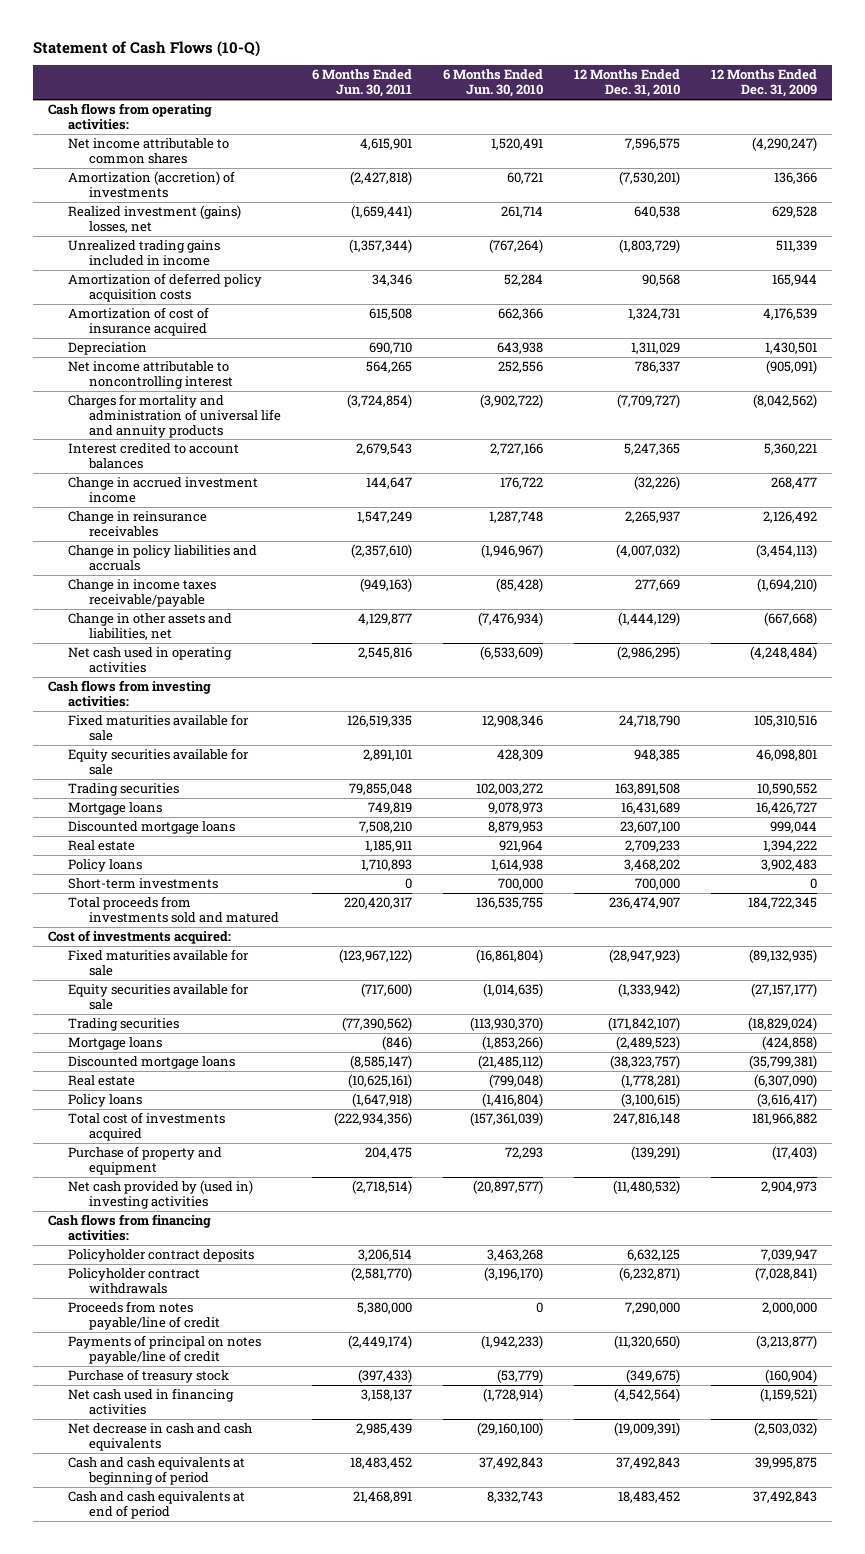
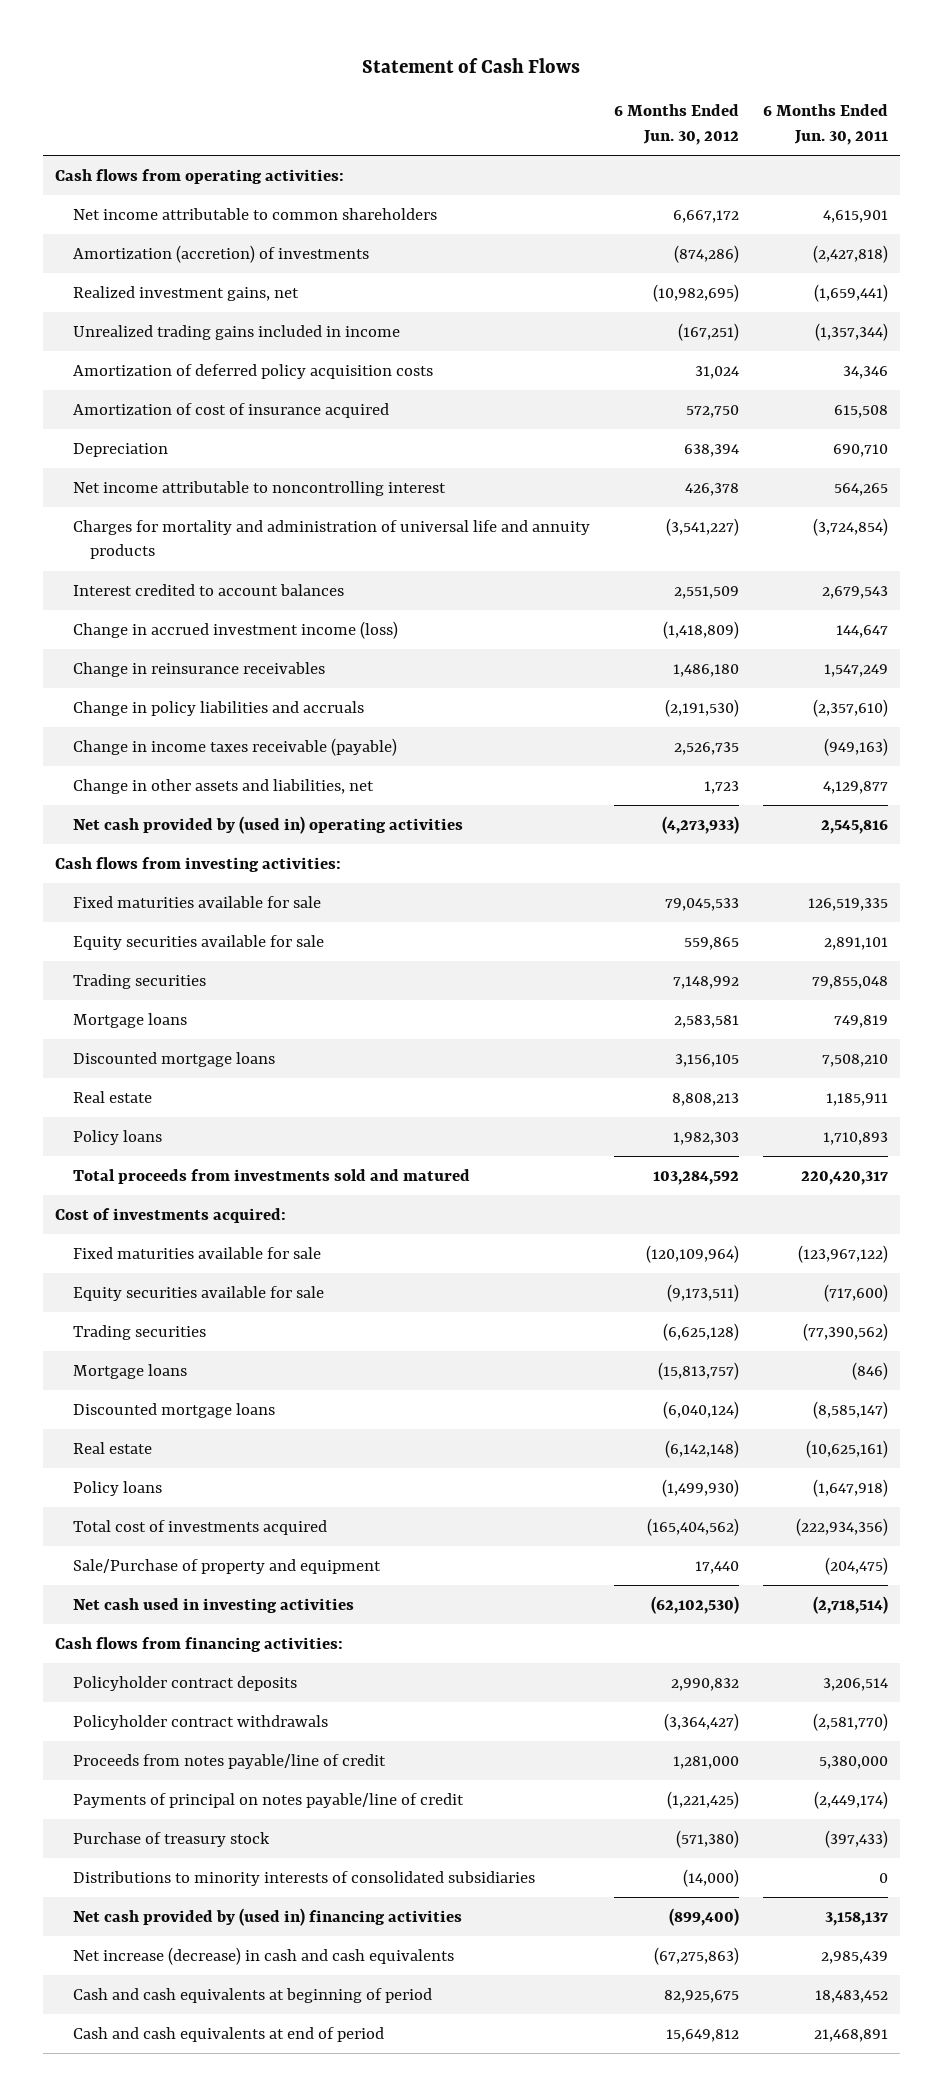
[32,40,260,57] Statement of Cash Flows (10-Q) -> [362,57,581,73] Statement of Cash Flows
[442,69,543,98] 6 Months Ended Jun. 30, 2010 -> none
[573,69,680,98] 12 Months Ended Dec. 31, 2010 -> none
[710,69,817,98] 12 Months Ended Dec. 31, 2009 -> none
none -> [613,104,739,145] 6 Months Ended Jun. 30, 2012
[68,138,230,164] Net income attributable to common shares -> [72,208,437,221] Net income attributable to common shareholders
[68,205,242,233] Realized investment (gains) losses, net -> [72,286,299,302] Realized investment gains, net
[68,477,259,503] Change in accrued investment income -> [72,621,398,640] Change in accrued investment income (loss)
[68,579,217,607] Change in income taxes receivable/payable -> [72,738,397,757] Change in income taxes receivable (payable)
[68,647,233,673] Net cash used in operating activities -> [72,816,463,835] Net cash provided by (used in) operating activities
[68,878,219,890] Short-term investments -> none
[68,1146,223,1175] Purchase of property and equipment -> [72,1559,381,1575] Sale/Purchase of property and equipment
[364,1147,412,1160] 204,475 -> [824,1557,888,1576] (204,475)
[68,1180,254,1209] Net cash provided by (used in) investing activities -> [72,1598,354,1614] Net cash used in investing activities
none -> [72,1871,535,1887] Distributions to minority interests of consolidated subsidiaries
[68,1388,235,1415] Net cash used in financing activities -> [72,1908,462,1927] Net cash provided by (used in) financing activities
[68,1423,253,1451] Net decrease in cash and cash equivalents -> [72,1947,454,1966] Net increase (decrease) in cash and cash equivalents

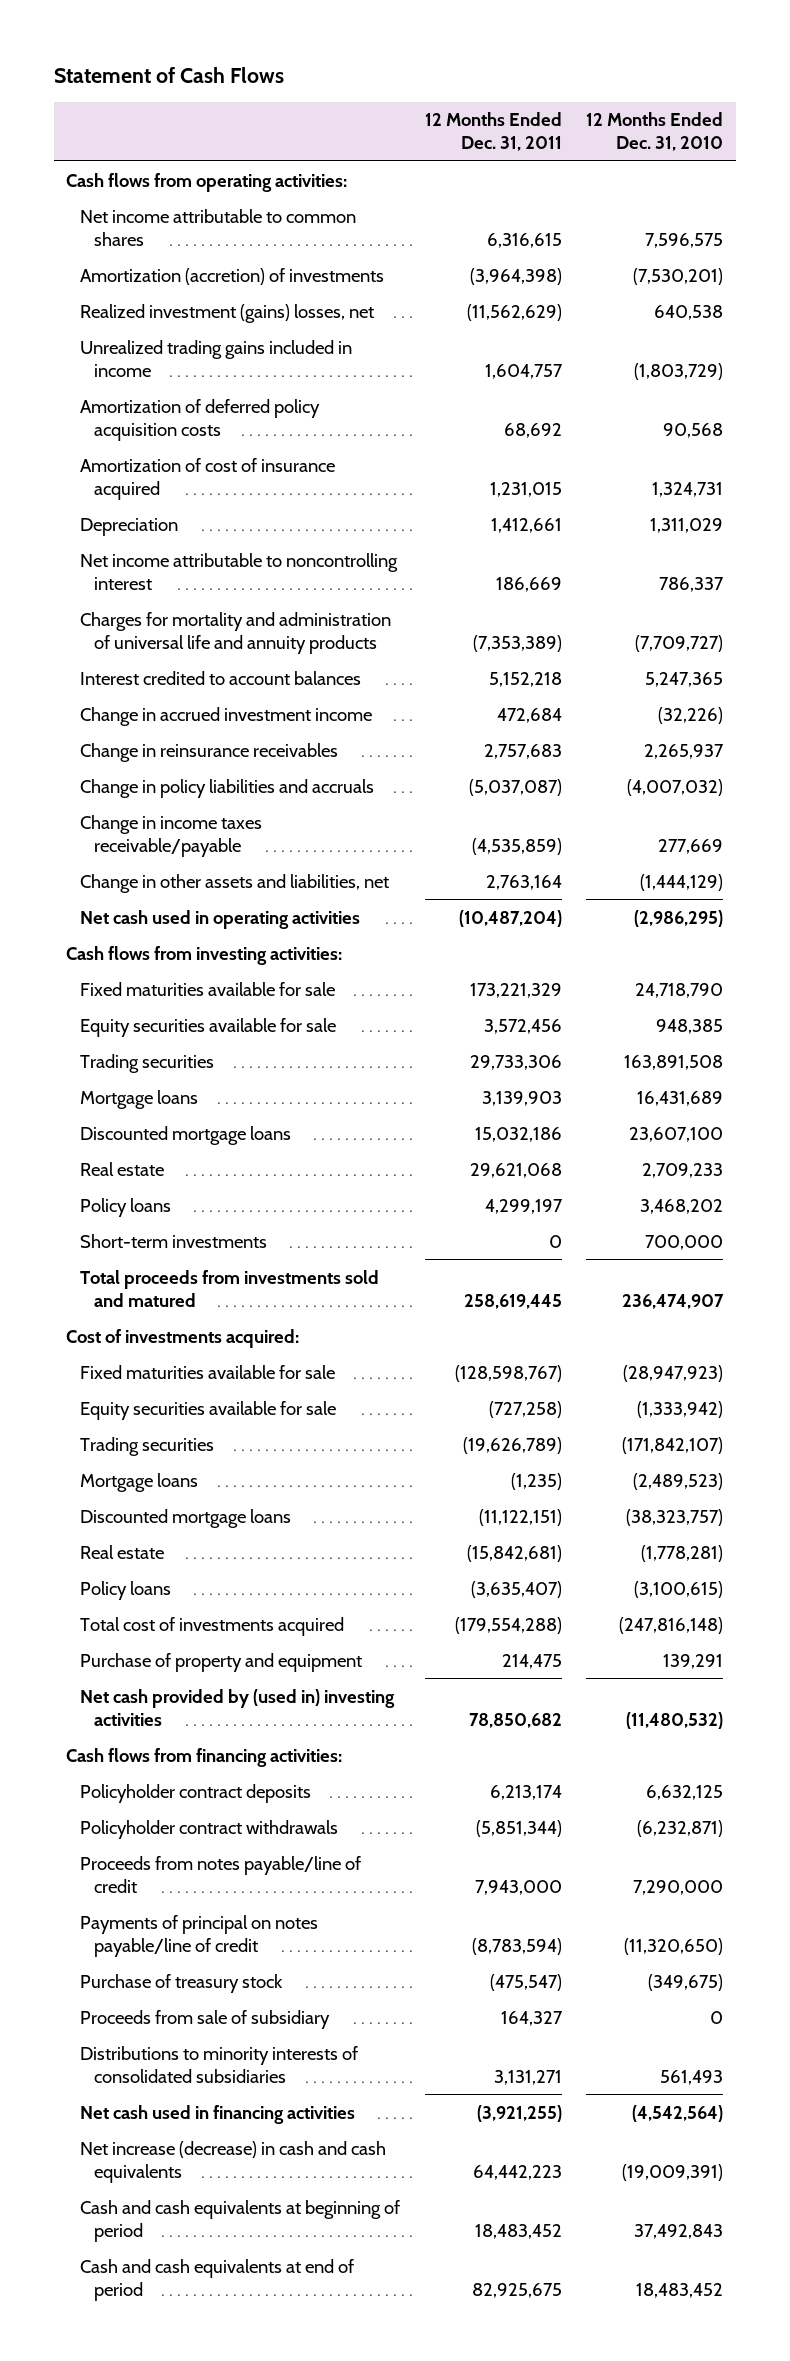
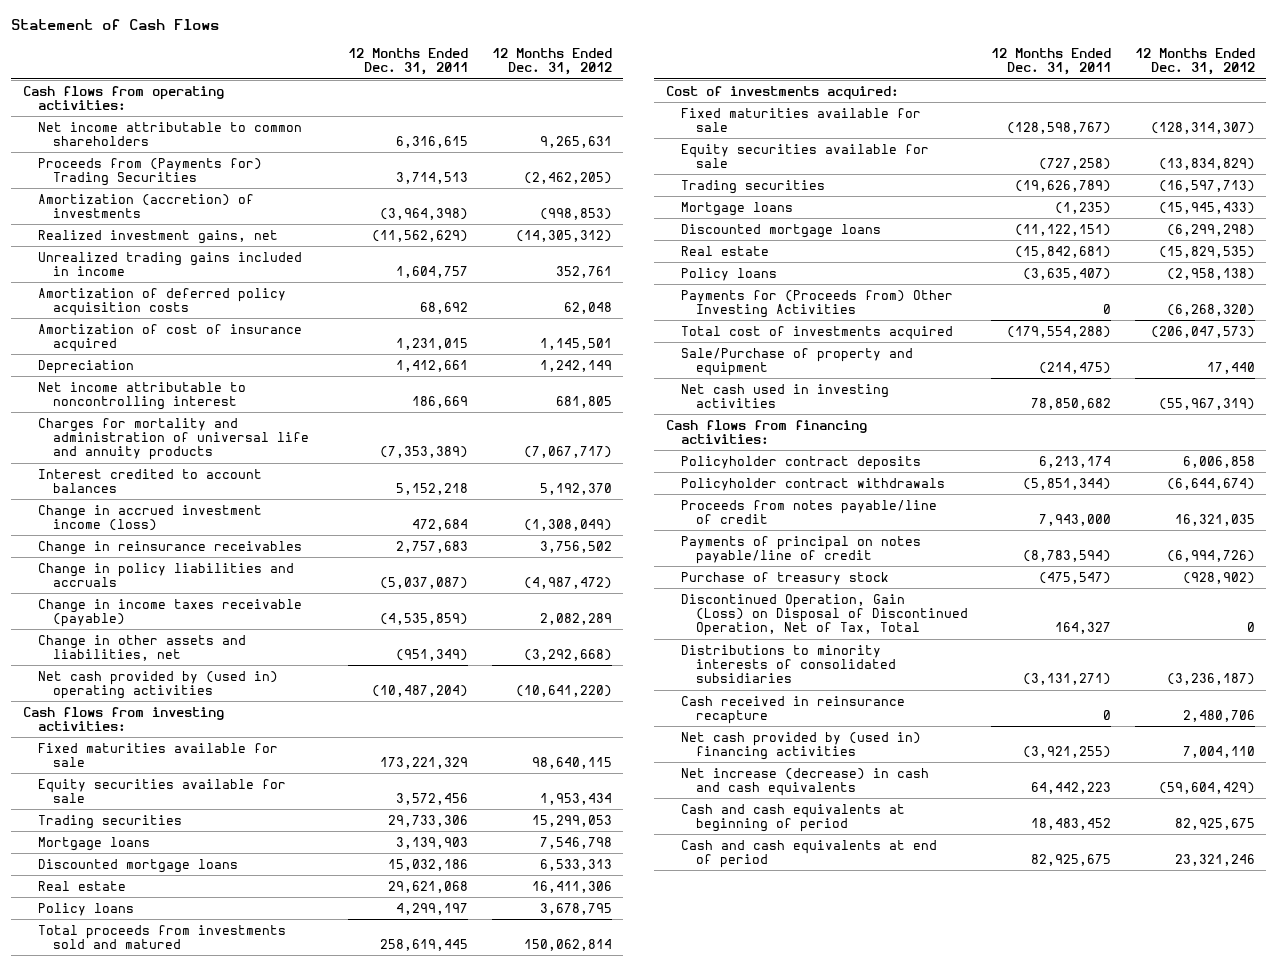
[586,112,724,152] 12 Months Ended Dec. 31, 2010 -> none
none -> [491,48,612,76] 12 Months Ended Dec. 31, 2012
[80,208,357,246] Net income attributable to common shares -> [37,121,302,146] Net income attributable to common shareholders
none -> [37,157,262,186] Proceeds from (Payments for) Trading Securities
[80,303,375,323] Realized investment (gains) losses, net -> [37,229,278,244] Realized investment gains, net
[80,706,373,726] Change in accrued investment income -> [37,504,262,531] Change in accrued investment income (loss)
[80,814,263,857] Change in income taxes receivable/payable -> [37,598,302,627] Change in income taxes receivable (payable)
[485,874,562,890] 2,763,164 -> [396,648,469,661] (951,349)
[80,909,361,929] Net cash used in operating activities -> [37,670,278,699] Net cash provided by (used in) operating activities
[80,1233,268,1248] Short-term investments -> none
none -> [680,289,953,318] Payments for (Proceeds from) Other Investing Activities
[80,1652,363,1672] Purchase of property and equipment -> [680,347,913,376] Sale/Purchase of property and equipment
[501,1653,562,1669] 214,475 -> [1039,361,1112,374] (214,475)
[80,1688,396,1726] Net cash provided by (used in) investing activities -> [680,383,889,408] Net cash used in investing activities
[80,2009,331,2029] Proceeds from sale of subsidiary -> [680,593,968,637] Discontinued Operation, Gain (Loss) on Disposal of Discontinued Operation, Net of Tax, Total
[493,2069,562,2085] 3,131,271 -> [1023,673,1112,686] (3,131,271)
none -> [680,695,905,724] Cash received in reinsurance recapture
[80,2104,356,2124] Net cash used in financing activities -> [680,731,921,760] Net cash provided by (used in) financing activities

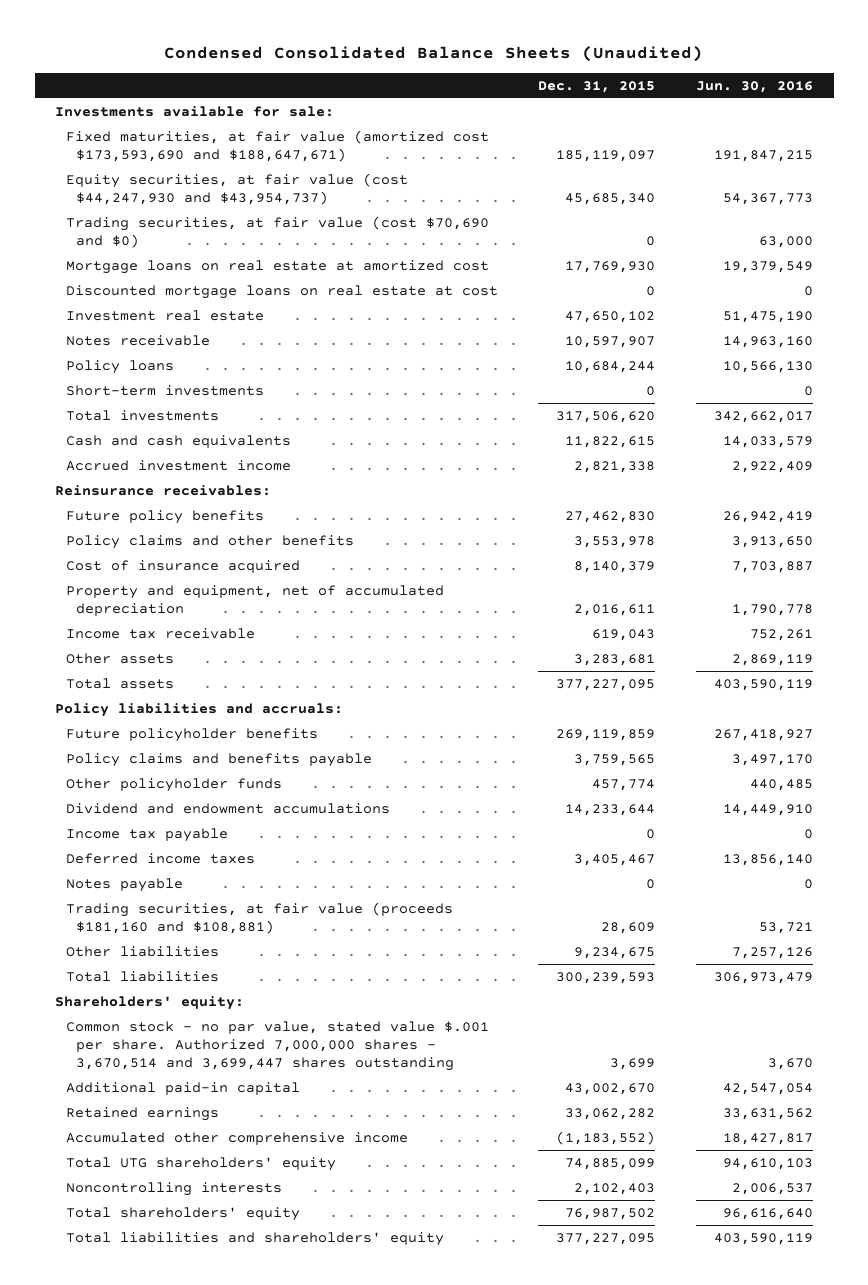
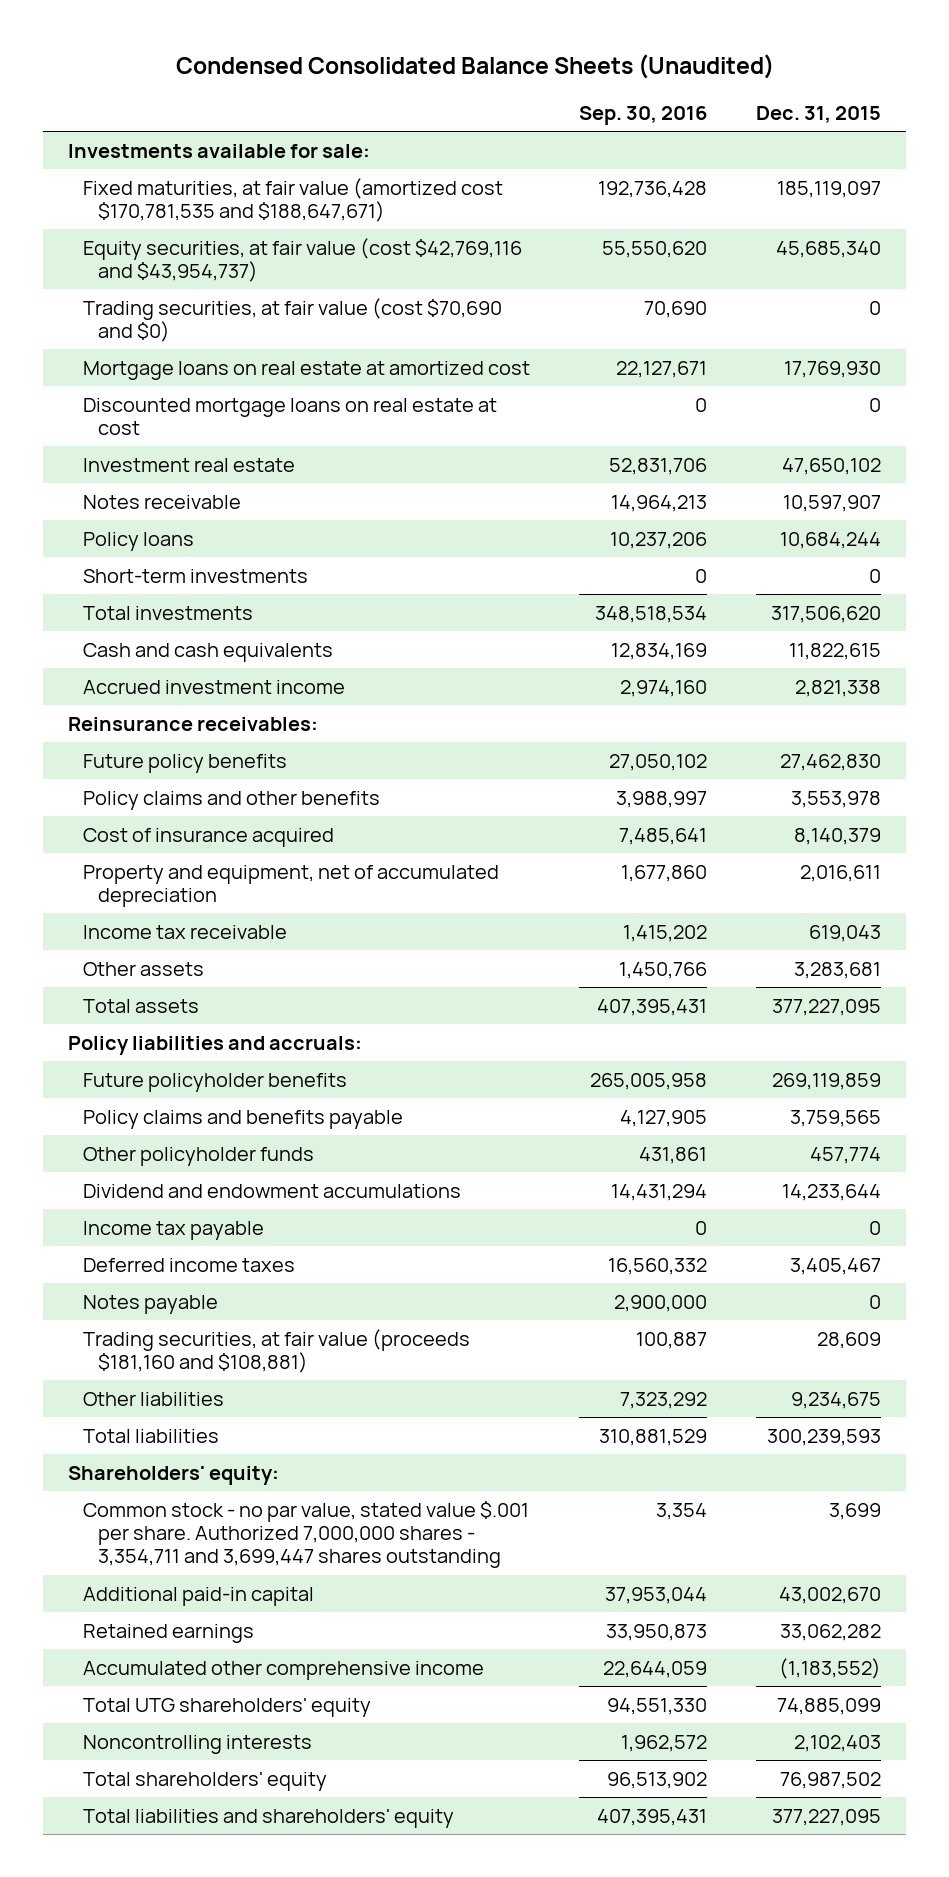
[696,80,814,93] Jun. 30, 2016 -> none
none -> [578,105,707,125] Sep. 30, 2016
[65,129,489,162] Fixed maturities, at fair value (amortized cost $173,593,690 and $188,647,671) -> [82,177,503,223] Fixed maturities, at fair value (amortized cost $170,781,535 and $188,647,671)
[65,172,408,205] Equity securities, at fair value (cost $44,247,930 and $43,954,737) -> [82,237,522,283] Equity securities, at fair value (cost $42,769,116 and $43,954,737)
[65,1020,489,1072] Common stock - no par value, stated value $.001 per share. Authorized 7,000,000 shares - 3,670,514 and 3,699,447 shares outstanding -> [82,1500,529,1569] Common stock - no par value, stated value $.001 per share. Authorized 7,000,000 shares - 3,354,711 and 3,699,447 shares outstanding

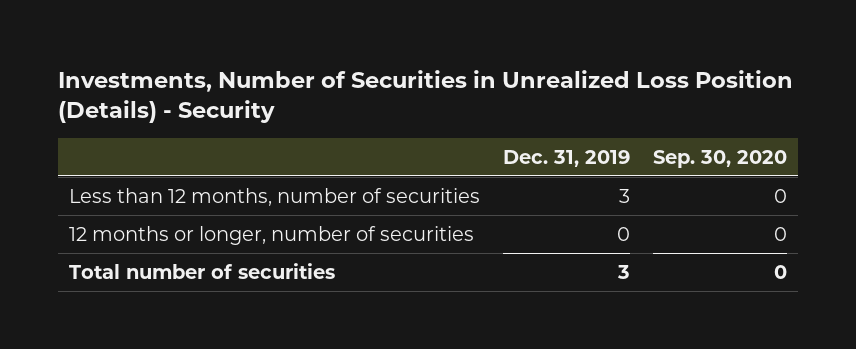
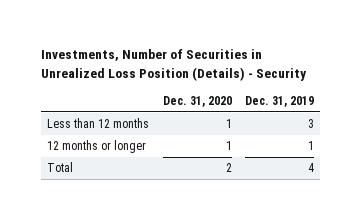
[652,149,787,168] Sep. 30, 2020 -> none
none -> [162,96,232,108] Dec. 31, 2020
[69,187,481,206] Less than 12 months, number of securities -> [47,118,150,129] Less than 12 months
[69,225,475,245] 12 months or longer, number of securities -> [47,140,147,154] 12 months or longer
[617,226,631,241] 0 -> [307,141,314,151] 1
[69,262,336,279] Total number of securities -> [47,162,74,173] Total
[617,264,631,279] 3 -> [307,163,314,173] 4

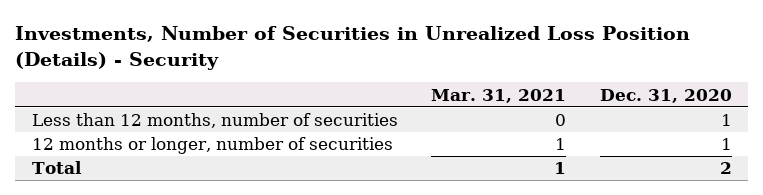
[244,96,314,108] Dec. 31, 2019 -> none
none -> [431,88,567,103] Mar. 31, 2021
[47,118,150,129] Less than 12 months -> [31,113,398,129] Less than 12 months, number of securities
[47,140,147,154] 12 months or longer -> [31,137,393,155] 12 months or longer, number of securities

